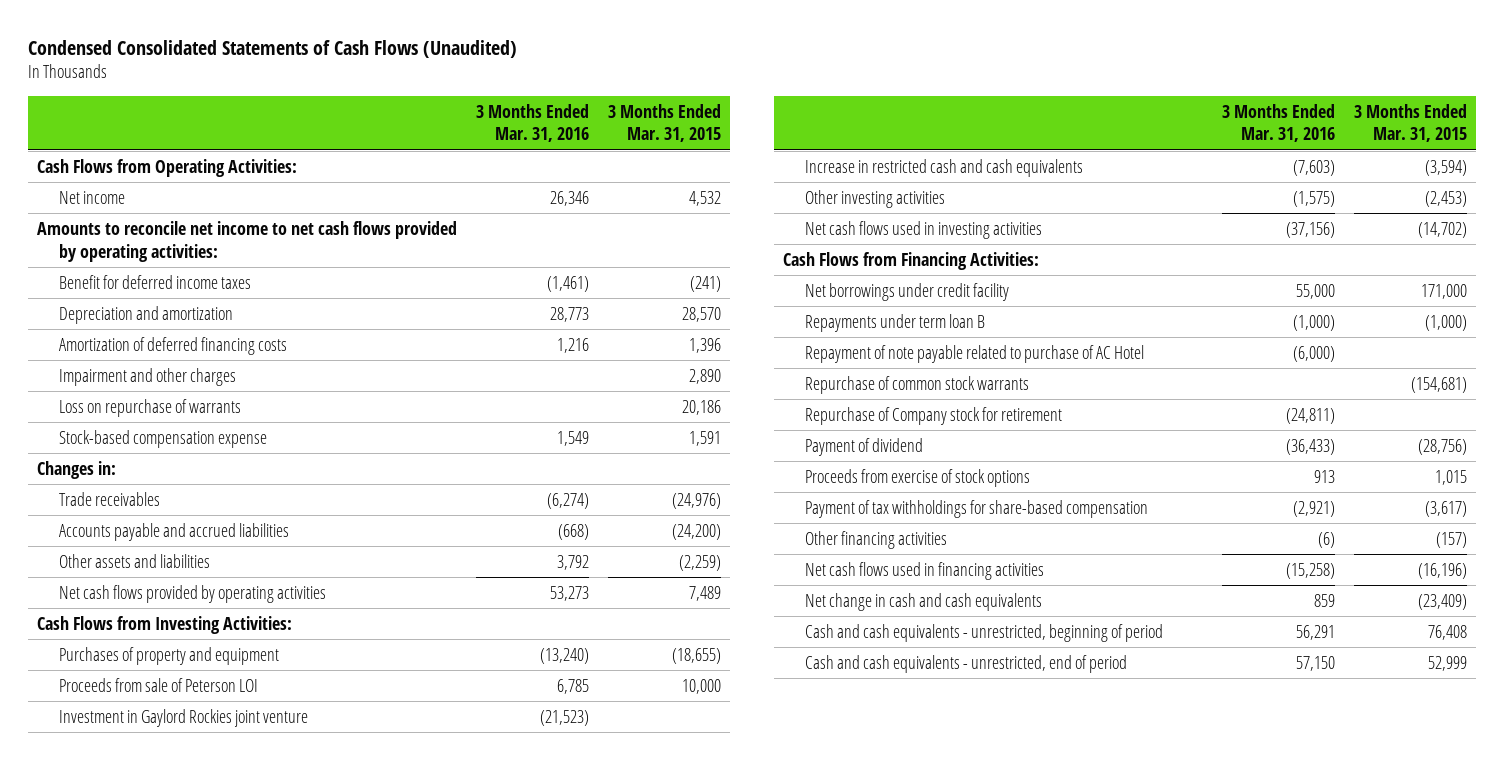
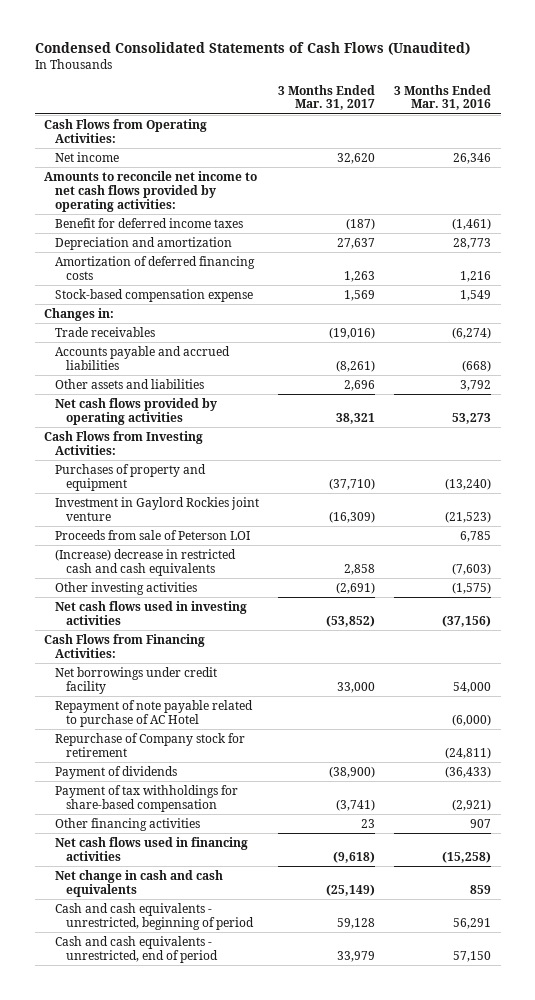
[607,103,721,143] 3 Months Ended Mar. 31, 2015 -> none
none -> [278,84,376,111] 3 Months Ended Mar. 31, 2017
[58,367,236,386] Impairment and other charges -> none
[58,398,241,417] Loss on repurchase of warrants -> none
[58,677,258,692] Proceeds from sale of Peterson LOI -> [54,529,250,540] Proceeds from sale of Peterson LOI
[805,158,1084,177] Increase in restricted cash and cash equivalents -> [54,548,236,576] (Increase) decrease in restricted cash and cash equivalents
[805,313,986,332] Repayments under term loan B -> none
[1296,283,1336,299] 55,000 -> [453,681,492,693] 54,000
[805,375,1030,394] Repurchase of common stock warrants -> none
[805,468,1031,487] Proceeds from exercise of stock options -> none
[805,437,924,456] Payment of dividend -> [54,765,177,779] Payment of dividends
[1318,531,1336,548] (6) -> [470,818,492,828] 907

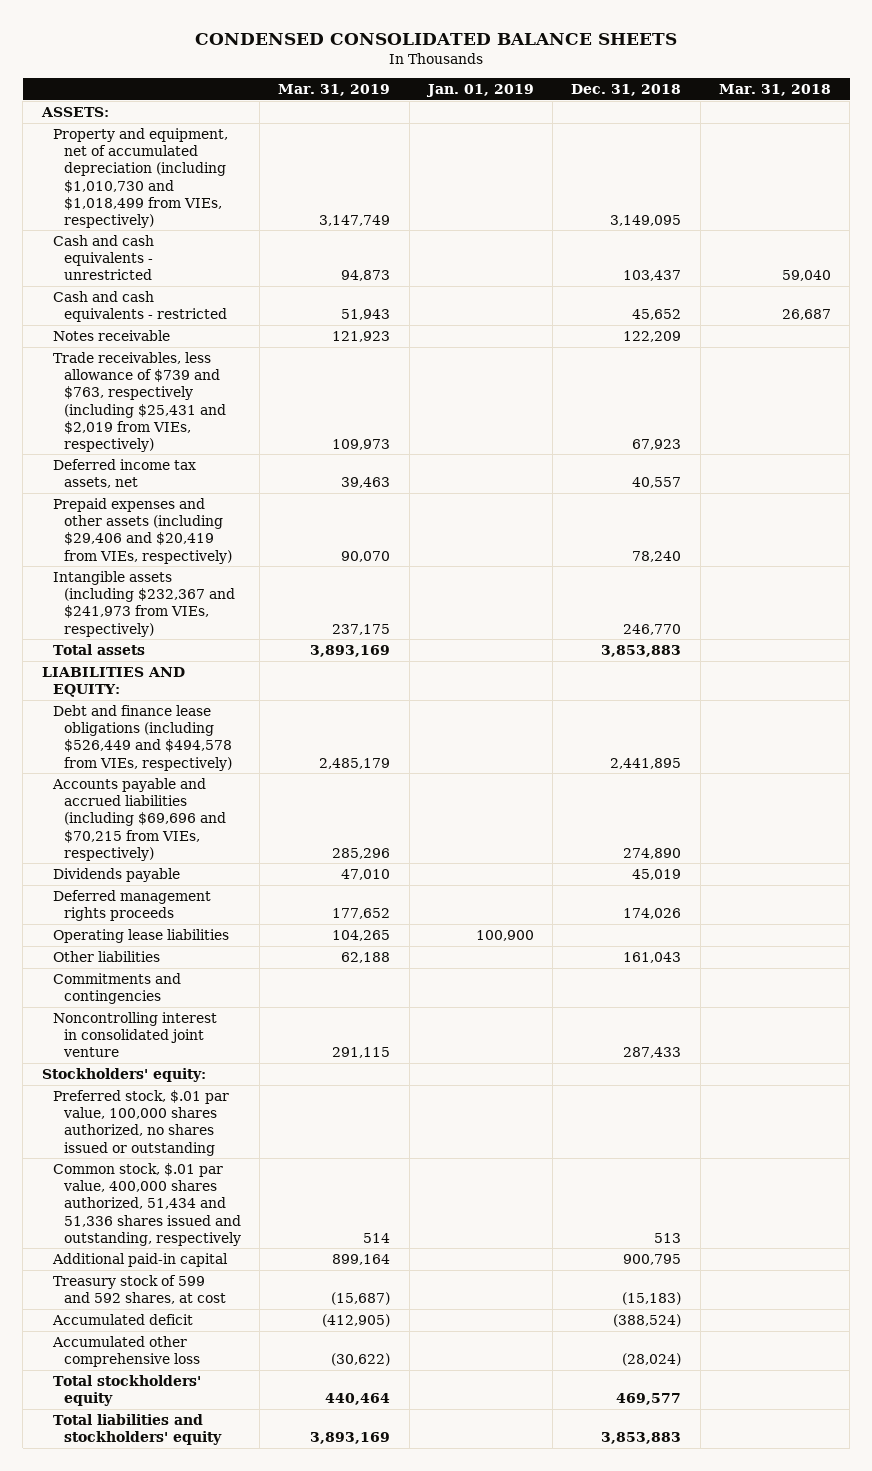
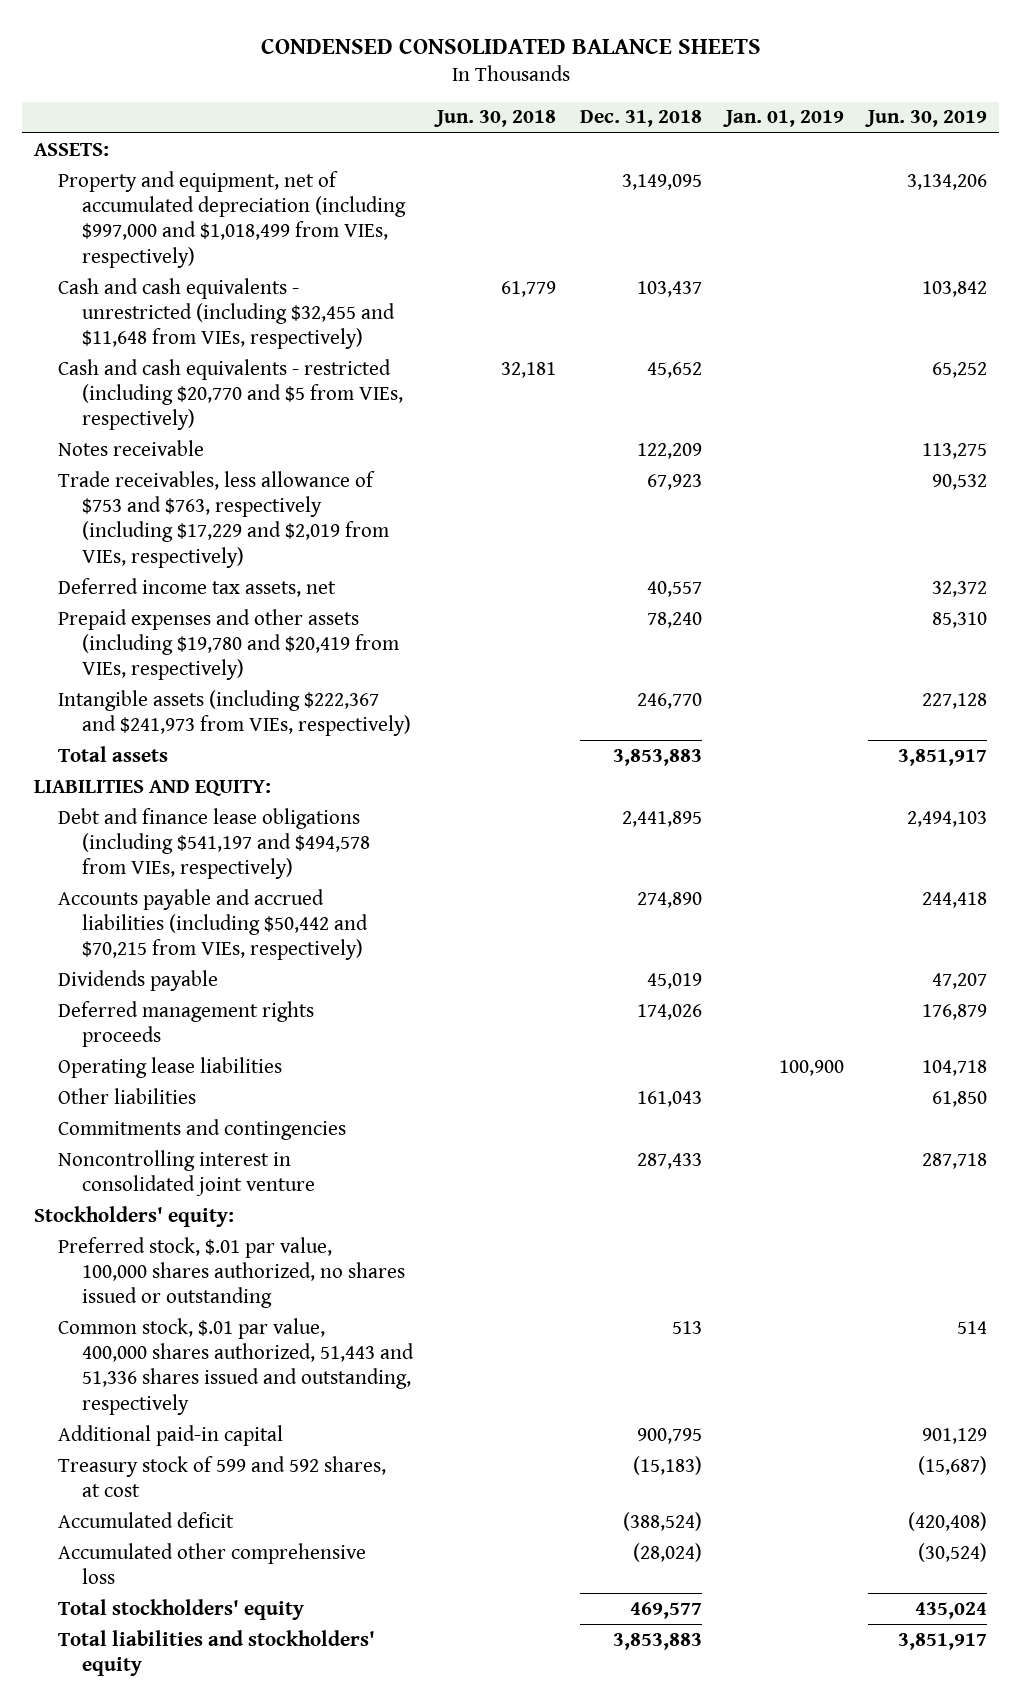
[278,84,391,97] Mar. 31, 2019 -> none
[718,84,831,97] Mar. 31, 2018 -> none
none -> [434,110,557,128] Jun. 30, 2018
none -> [865,110,988,128] Jun. 30, 2019
[52,127,228,228] Property and equipment, net of accumulated depreciation (including $1,010,730 and $1,018,499 from VIEs, respectively) -> [58,170,407,268] Property and equipment, net of accumulated depreciation (including $997,000 and $1,018,499 from VIEs, respectively)
[52,234,154,281] Cash and cash equivalents - unrestricted -> [58,277,396,350] Cash and cash equivalents - unrestricted (including $32,455 and $11,648 from VIEs, respectively)
[52,290,227,323] Cash and cash equivalents - restricted -> [58,358,404,431] Cash and cash equivalents - restricted (including $20,770 and $5 from VIEs, respectively)
[52,351,226,452] Trade receivables, less allowance of $739 and $763, respectively (including $25,431 and $2,019 from VIEs, respectively) -> [58,470,390,568] Trade receivables, less allowance of $753 and $763, respectively (including $17,229 and $2,019 from VIEs, respectively)
[52,497,232,564] Prepaid expenses and other assets (including $29,406 and $20,419 from VIEs, respectively) -> [58,608,400,681] Prepaid expenses and other assets (including $19,780 and $20,419 from VIEs, respectively)
[52,570,235,637] Intangible assets (including $232,367 and $241,973 from VIEs, respectively) -> [58,689,412,736] Intangible assets (including $222,367 and $241,973 from VIEs, respectively)
[52,704,232,771] Debt and finance lease obligations (including $526,449 and $494,578 from VIEs, respectively) -> [58,807,371,880] Debt and finance lease obligations (including $541,197 and $494,578 from VIEs, respectively)
[51,777,226,861] Accounts payable and accrued liabilities (including $69,696 and $70,215 from VIEs, respectively) -> [58,888,369,961] Accounts payable and accrued liabilities (including $50,442 and $70,215 from VIEs, respectively)
[52,1162,241,1246] Common stock, $.01 par value, 400,000 shares authorized, 51,434 and 51,336 shares issued and outstanding, respectively -> [58,1317,415,1415] Common stock, $.01 par value, 400,000 shares authorized, 51,443 and 51,336 shares issued and outstanding, respectively

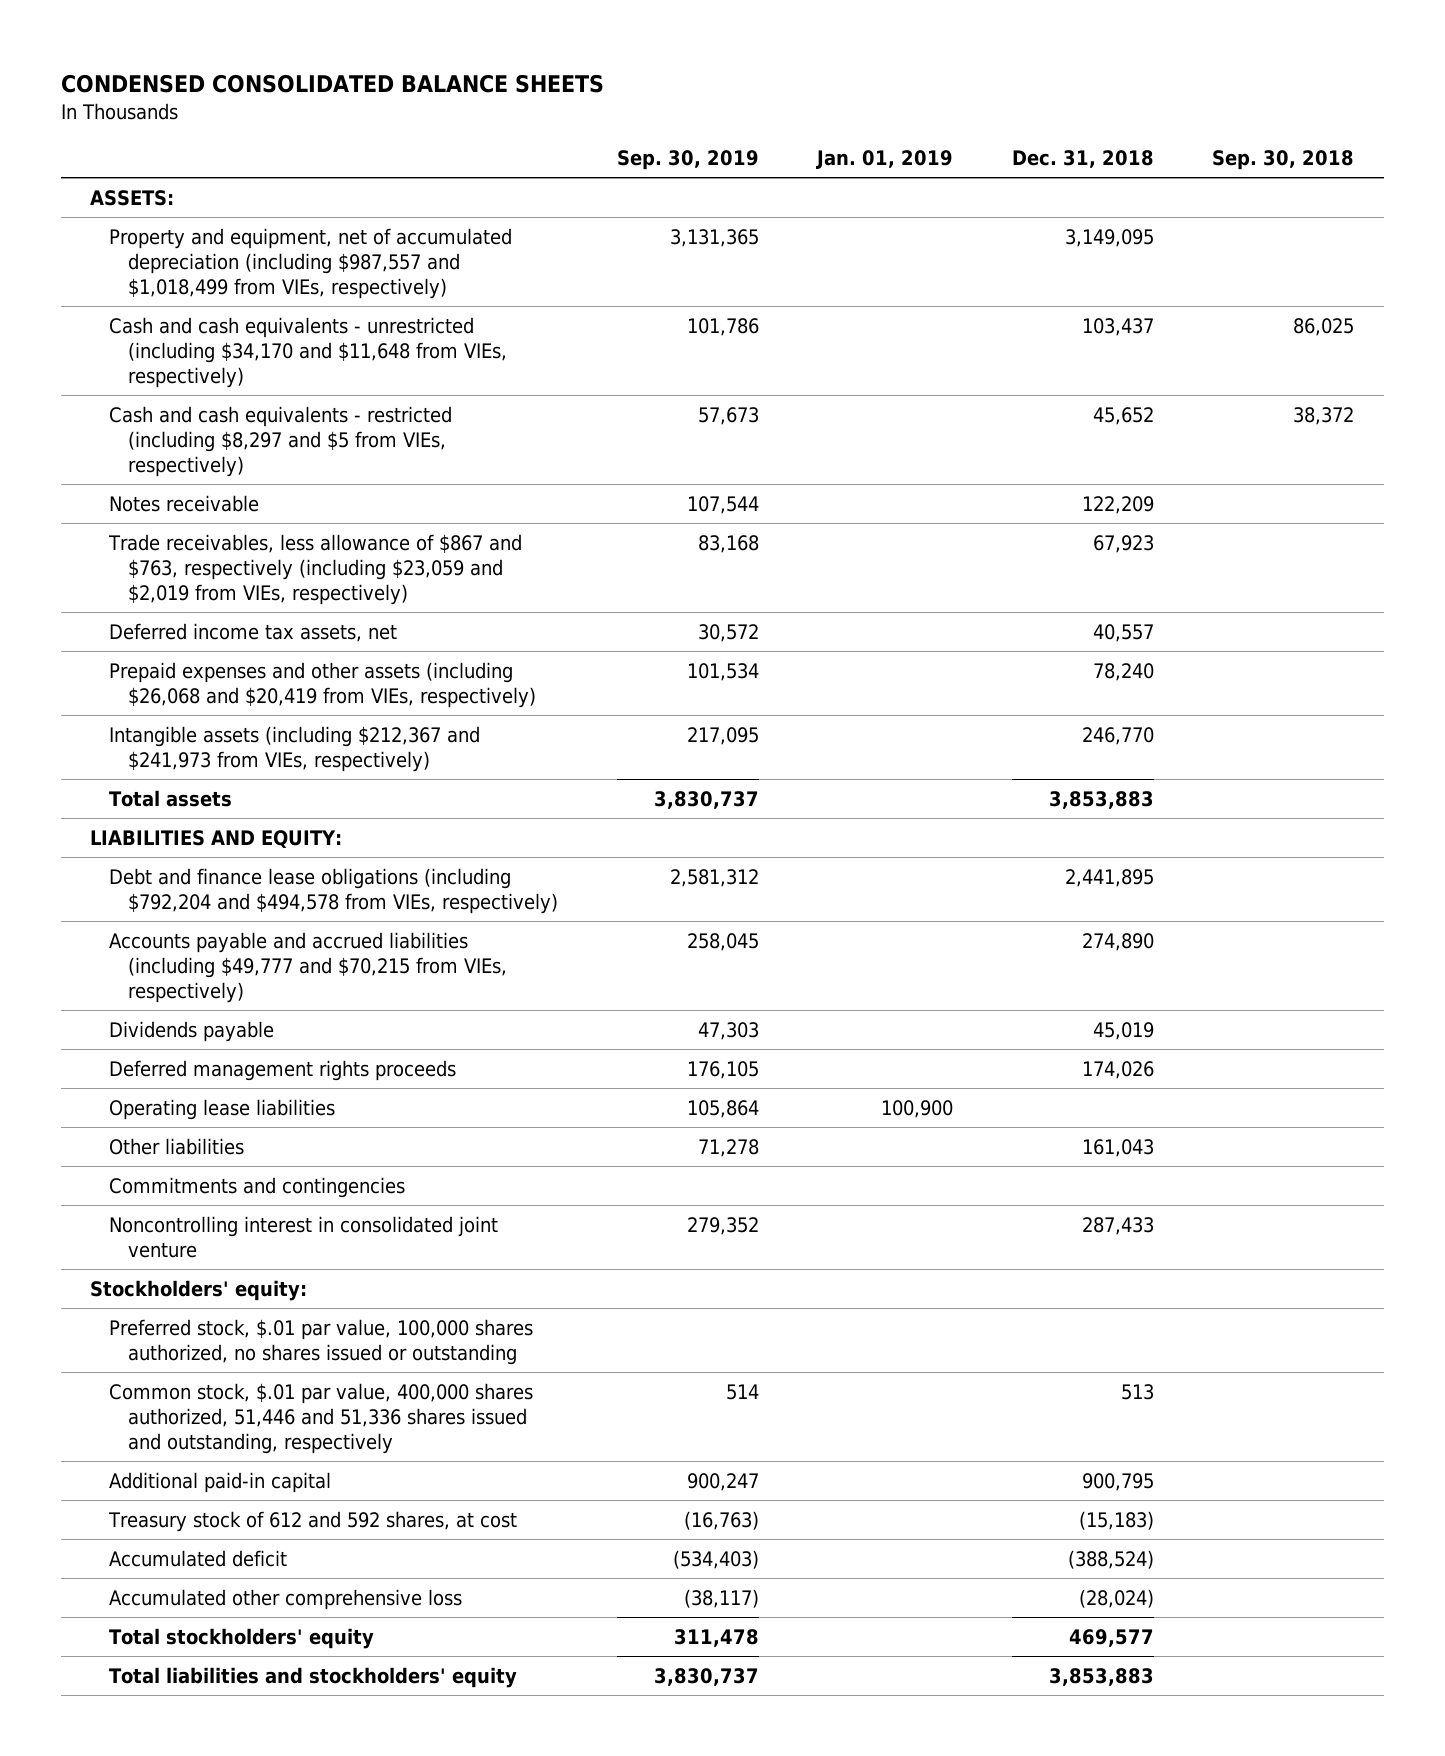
[434,110,557,128] Jun. 30, 2018 -> none
[865,110,988,128] Jun. 30, 2019 -> none
none -> [616,150,759,171] Sep. 30, 2019
none -> [1212,150,1355,171] Sep. 30, 2018
[58,170,407,268] Property and equipment, net of accumulated depreciation (including $997,000 and $1,018,499 from VIEs, respectively) -> [109,227,513,299] Property and equipment, net of accumulated depreciation (including $987,557 and $1,018,499 from VIEs, respectively)
[58,277,396,350] Cash and cash equivalents - unrestricted (including $32,455 and $11,648 from VIEs, respectively) -> [109,316,508,388] Cash and cash equivalents - unrestricted (including $34,170 and $11,648 from VIEs, respectively)
[58,358,404,431] Cash and cash equivalents - restricted (including $20,770 and $5 from VIEs, respectively) -> [109,405,453,477] Cash and cash equivalents - restricted (including $8,297 and $5 from VIEs, respectively)
[58,470,390,568] Trade receivables, less allowance of $753 and $763, respectively (including $17,229 and $2,019 from VIEs, respectively) -> [108,533,523,605] Trade receivables, less allowance of $867 and $763, respectively (including $23,059 and $2,019 from VIEs, respectively)
[58,608,400,681] Prepaid expenses and other assets (including $19,780 and $20,419 from VIEs, respectively) -> [109,661,537,708] Prepaid expenses and other assets (including $26,068 and $20,419 from VIEs, respectively)
[58,689,412,736] Intangible assets (including $222,367 and $241,973 from VIEs, respectively) -> [109,725,481,772] Intangible assets (including $212,367 and $241,973 from VIEs, respectively)
[58,807,371,880] Debt and finance lease obligations (including $541,197 and $494,578 from VIEs, respectively) -> [109,867,559,914] Debt and finance lease obligations (including $792,204 and $494,578 from VIEs, respectively)
[58,888,369,961] Accounts payable and accrued liabilities (including $50,442 and $70,215 from VIEs, respectively) -> [109,931,508,1003] Accounts payable and accrued liabilities (including $49,777 and $70,215 from VIEs, respectively)
[58,1317,415,1415] Common stock, $.01 par value, 400,000 shares authorized, 51,443 and 51,336 shares issued and outstanding, respectively -> [109,1382,534,1454] Common stock, $.01 par value, 400,000 shares authorized, 51,446 and 51,336 shares issued and outstanding, respectively
[58,1455,387,1497] Treasury stock of 599 and 592 shares, at cost -> [108,1510,518,1532] Treasury stock of 612 and 592 shares, at cost

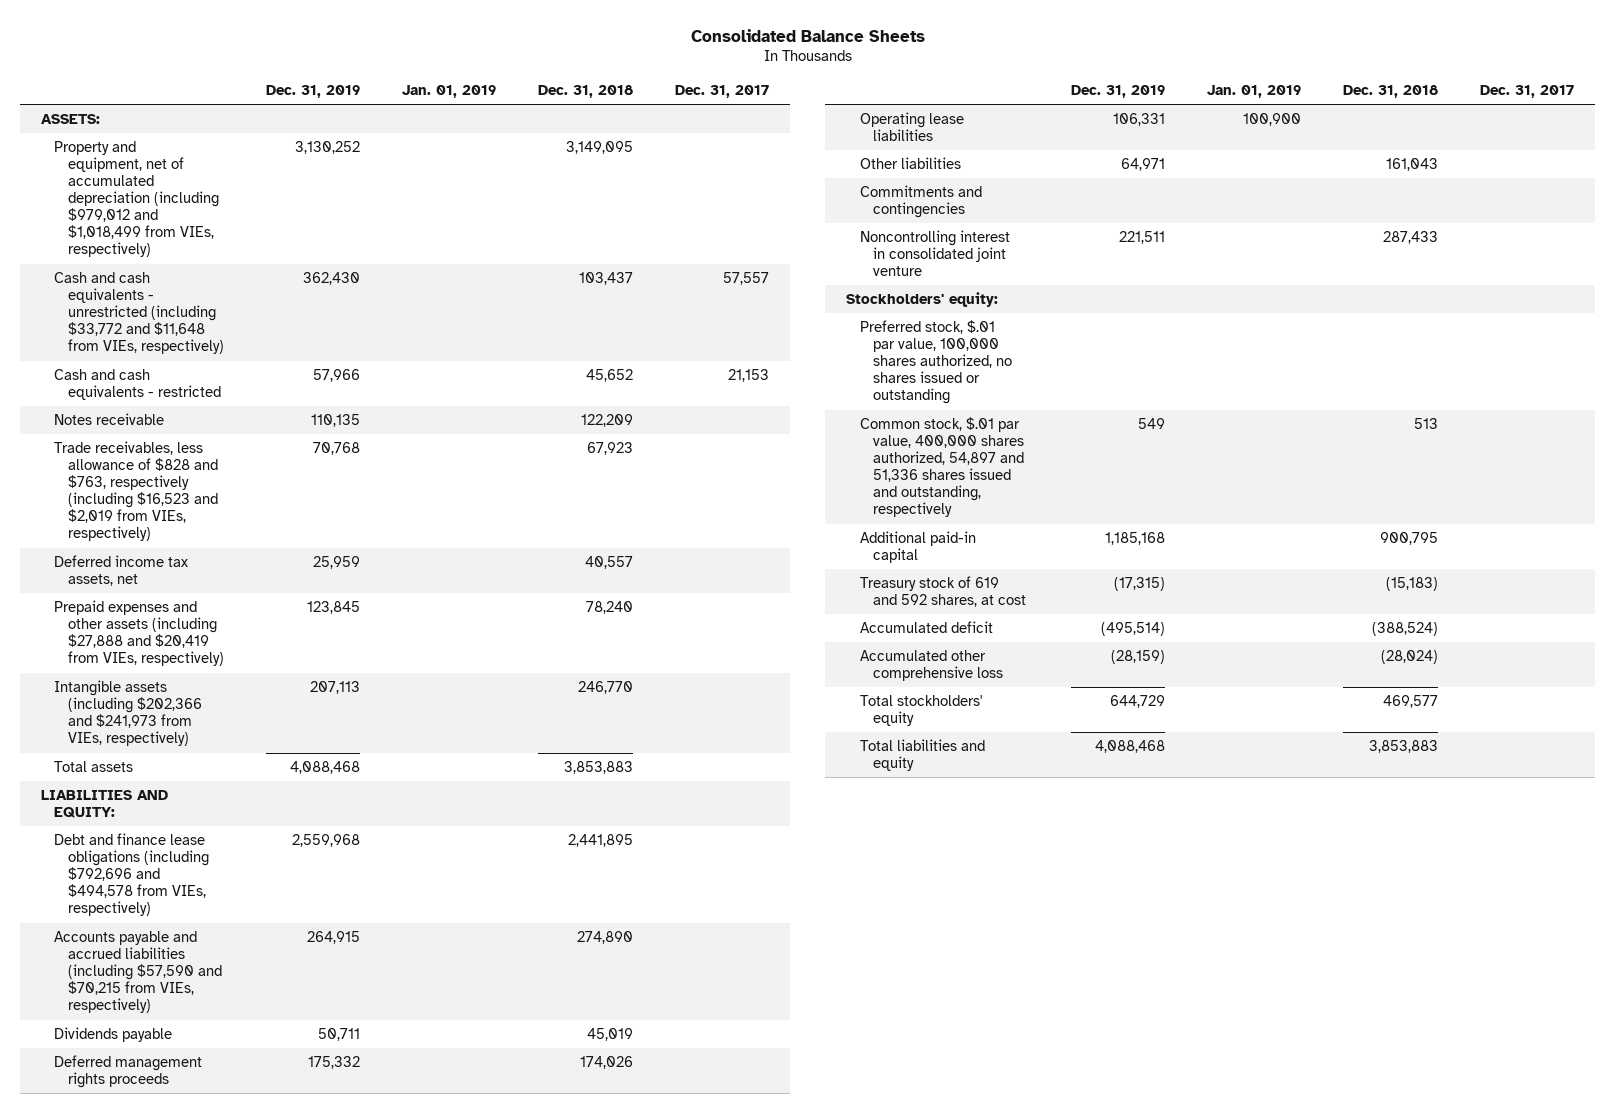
[61,73,605,93] CONDENSED CONSOLIDATED BALANCE SHEETS -> [690,29,925,43] Consolidated Balance Sheets
[616,150,759,171] Sep. 30, 2019 -> none
[1212,150,1355,171] Sep. 30, 2018 -> none
none -> [265,84,360,98] Dec. 31, 2019
none -> [674,84,769,98] Dec. 31, 2017
[109,227,513,299] Property and equipment, net of accumulated depreciation (including $987,557 and $1,018,499 from VIEs, respectively) -> [54,141,219,258] Property and equipment, net of accumulated depreciation (including $979,012 and $1,018,499 from VIEs, respectively)
[109,316,508,388] Cash and cash equivalents - unrestricted (including $34,170 and $11,648 from VIEs, respectively) -> [54,272,224,355] Cash and cash equivalents - unrestricted (including $33,772 and $11,648 from VIEs, respectively)
[109,405,453,477] Cash and cash equivalents - restricted (including $8,297 and $5 from VIEs, respectively) -> [54,369,221,401] Cash and cash equivalents - restricted
[108,533,523,605] Trade receivables, less allowance of $867 and $763, respectively (including $23,059 and $2,019 from VIEs, respectively) -> [54,441,218,542] Trade receivables, less allowance of $828 and $763, respectively (including $16,523 and $2,019 from VIEs, respectively)
[109,661,537,708] Prepaid expenses and other assets (including $26,068 and $20,419 from VIEs, respectively) -> [54,600,224,667] Prepaid expenses and other assets (including $27,888 and $20,419 from VIEs, respectively)
[109,725,481,772] Intangible assets (including $212,367 and $241,973 from VIEs, respectively) -> [54,680,202,747] Intangible assets (including $202,366 and $241,973 from VIEs, respectively)
[109,867,559,914] Debt and finance lease obligations (including $792,204 and $494,578 from VIEs, respectively) -> [54,833,209,917] Debt and finance lease obligations (including $792,696 and $494,578 from VIEs, respectively)
[109,931,508,1003] Accounts payable and accrued liabilities (including $49,777 and $70,215 from VIEs, respectively) -> [54,931,222,1014] Accounts payable and accrued liabilities (including $57,590 and $70,215 from VIEs, respectively)
[109,1382,534,1454] Common stock, $.01 par value, 400,000 shares authorized, 51,446 and 51,336 shares issued and outstanding, respectively -> [859,417,1025,518] Common stock, $.01 par value, 400,000 shares authorized, 54,897 and 51,336 shares issued and outstanding, respectively
[108,1510,518,1532] Treasury stock of 612 and 592 shares, at cost -> [859,576,1027,608] Treasury stock of 619 and 592 shares, at cost
[109,1666,518,1688] Total liabilities and stockholders' equity -> [859,739,985,772] Total liabilities and equity

